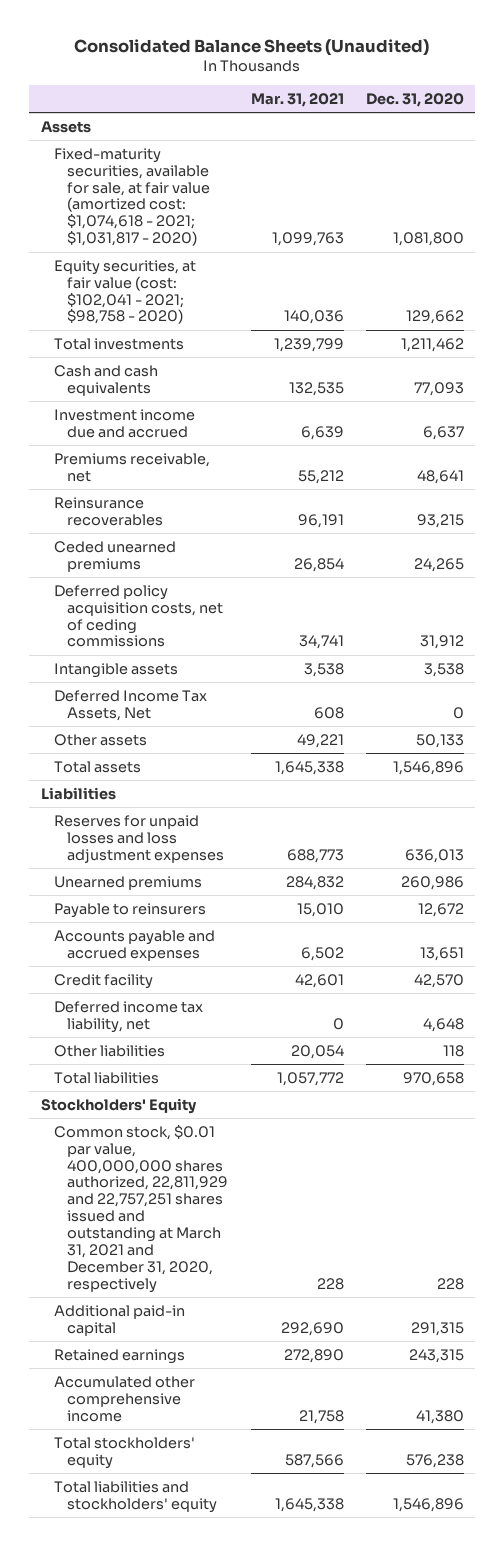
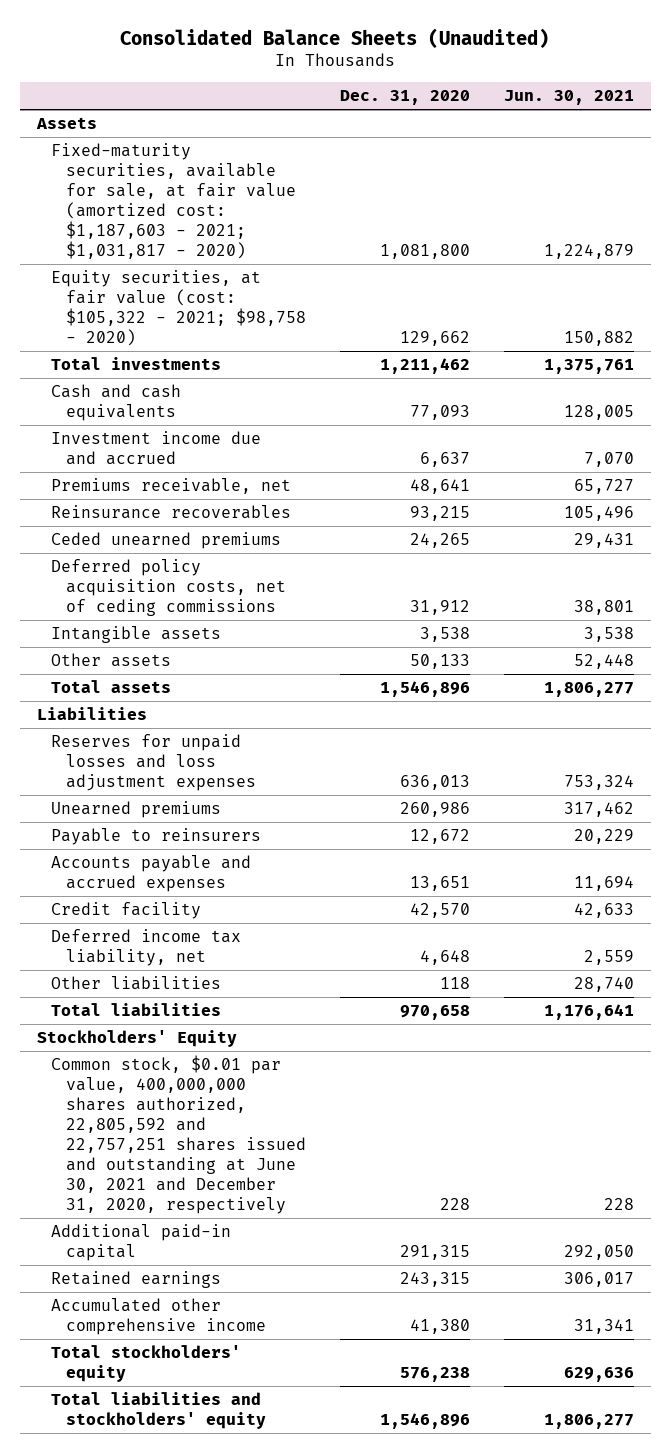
[250,92,344,107] Mar. 31, 2021 -> none
none -> [503,90,634,106] Jun. 30, 2021
[53,147,211,247] Fixed-maturity securities, available for sale, at fair value (amortized cost: $1,074,618 - 2021; $1,031,817 - 2020) -> [51,142,297,259] Fixed-maturity securities, available for sale, at fair value (amortized cost: $1,187,603 - 2021; $1,031,817 - 2020)
[53,259,196,325] Equity securities, at fair value (cost: $102,041 - 2021; $98,758 - 2020) -> [51,269,307,346] Equity securities, at fair value (cost: $105,322 - 2021; $98,758 - 2020)
[53,689,207,721] Deferred Income Tax Assets, Net -> none
[53,1124,229,1293] Common stock, $0.01 par value, 400,000,000 shares authorized, 22,811,929 and 22,757,251 shares issued and outstanding at March 31, 2021 and December 31, 2020, respectively -> [51,1054,307,1214] Common stock, $0.01 par value, 400,000,000 shares authorized, 22,805,592 and 22,757,251 shares issued and outstanding at June 30, 2021 and December 31, 2020, respectively

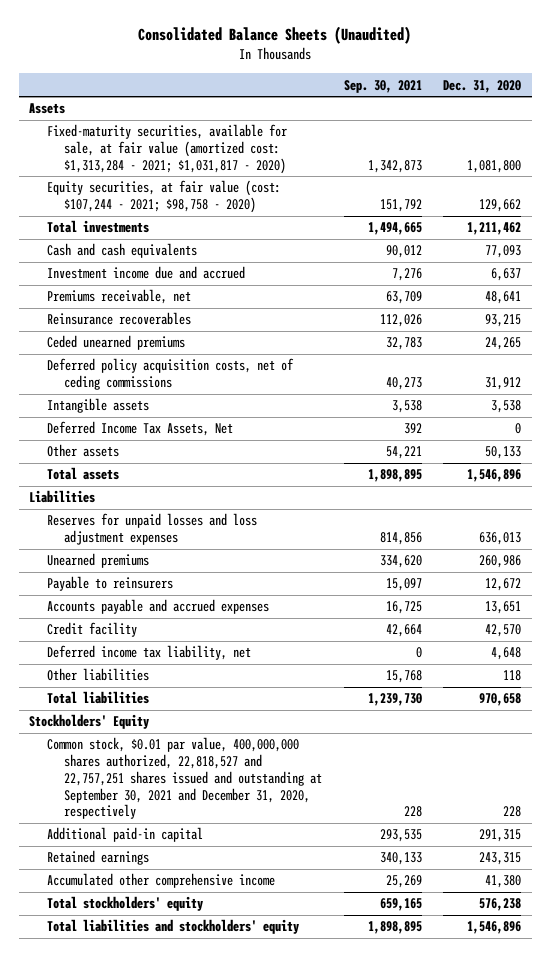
[503,90,634,106] Jun. 30, 2021 -> none
none -> [343,79,422,93] Sep. 30, 2021
[51,142,297,259] Fixed-maturity securities, available for sale, at fair value (amortized cost: $1,187,603 - 2021; $1,031,817 - 2020) -> [46,124,287,174] Fixed-maturity securities, available for sale, at fair value (amortized cost: $1,313,284 - 2021; $1,031,817 - 2020)
[51,269,307,346] Equity securities, at fair value (cost: $105,322 - 2021; $98,758 - 2020) -> [46,180,281,214] Equity securities, at fair value (cost: $107,244 - 2021; $98,758 - 2020)
none -> [46,421,233,437] Deferred Income Tax Assets, Net
[51,1054,307,1214] Common stock, $0.01 par value, 400,000,000 shares authorized, 22,805,592 and 22,757,251 shares issued and outstanding at June 30, 2021 and December 31, 2020, respectively -> [46,737,322,820] Common stock, $0.01 par value, 400,000,000 shares authorized, 22,818,527 and 22,757,251 shares issued and outstanding at September 30, 2021 and December 31, 2020, respectively

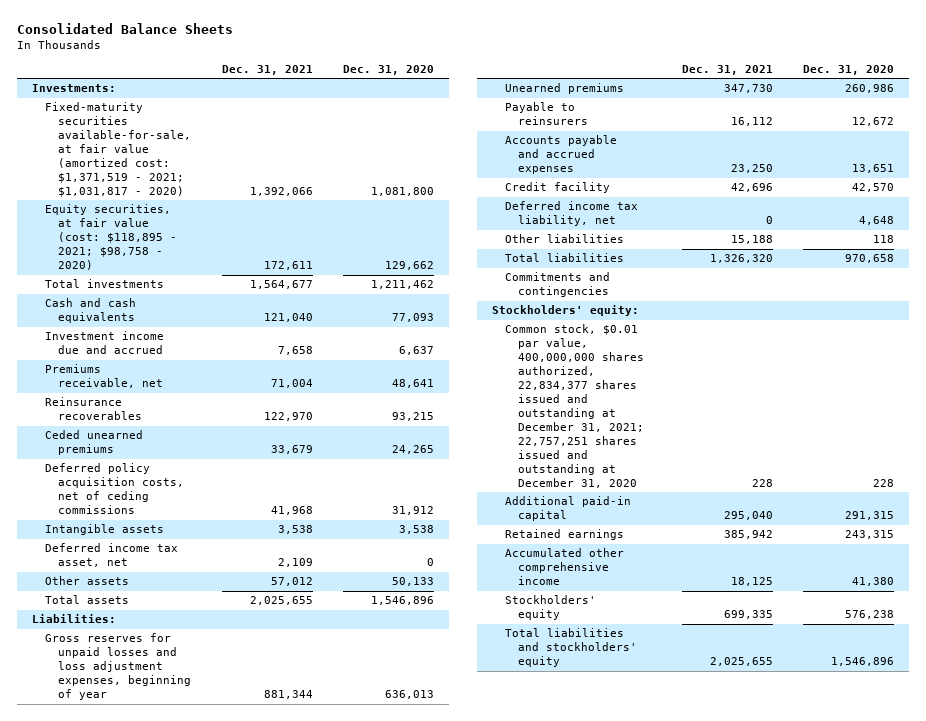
[138,26,412,45] Consolidated Balance Sheets (Unaudited) -> [16,22,233,34] Consolidated Balance Sheets
[343,79,422,93] Sep. 30, 2021 -> none
none -> [221,65,313,76] Dec. 31, 2021
[29,103,66,115] Assets -> none
none -> [31,84,116,93] Investments:
[46,124,287,174] Fixed-maturity securities, available for sale, at fair value (amortized cost: $1,313,284 - 2021; $1,031,817 - 2020) -> [45,102,192,198] Fixed-maturity securities available-for-sale, at fair value (amortized cost: $1,371,519 - 2021; $1,031,817 - 2020)
[46,180,281,214] Equity securities, at fair value (cost: $107,244 - 2021; $98,758 - 2020) -> [45,204,178,271] Equity securities, at fair value (cost: $118,895 - 2021; $98,758 - 2020)
[46,421,233,437] Deferred Income Tax Assets, Net -> [45,543,179,568] Deferred income tax asset, net
[29,490,96,504] Liabilities -> [31,614,116,624] Liabilities:
[46,513,257,546] Reserves for unpaid losses and loss adjustment expenses -> [45,633,192,701] Gross reserves for unpaid losses and loss adjustment expenses, beginning of year
none -> [505,272,611,298] Commitments and contingencies
[29,714,150,730] Stockholders' Equity -> [491,305,639,317] Stockholders' equity:
[46,737,322,820] Common stock, $0.01 par value, 400,000,000 shares authorized, 22,818,527 and 22,757,251 shares issued and outstanding at September 30, 2021 and December 31, 2020, respectively -> [505,324,645,488] Common stock, $0.01 par value, 400,000,000 shares authorized, 22,834,377 shares issued and outstanding at December 31, 2021; 22,757,251 shares issued and outstanding at December 31, 2020
[46,896,203,912] Total stockholders' equity -> [505,595,597,621] Stockholders' equity

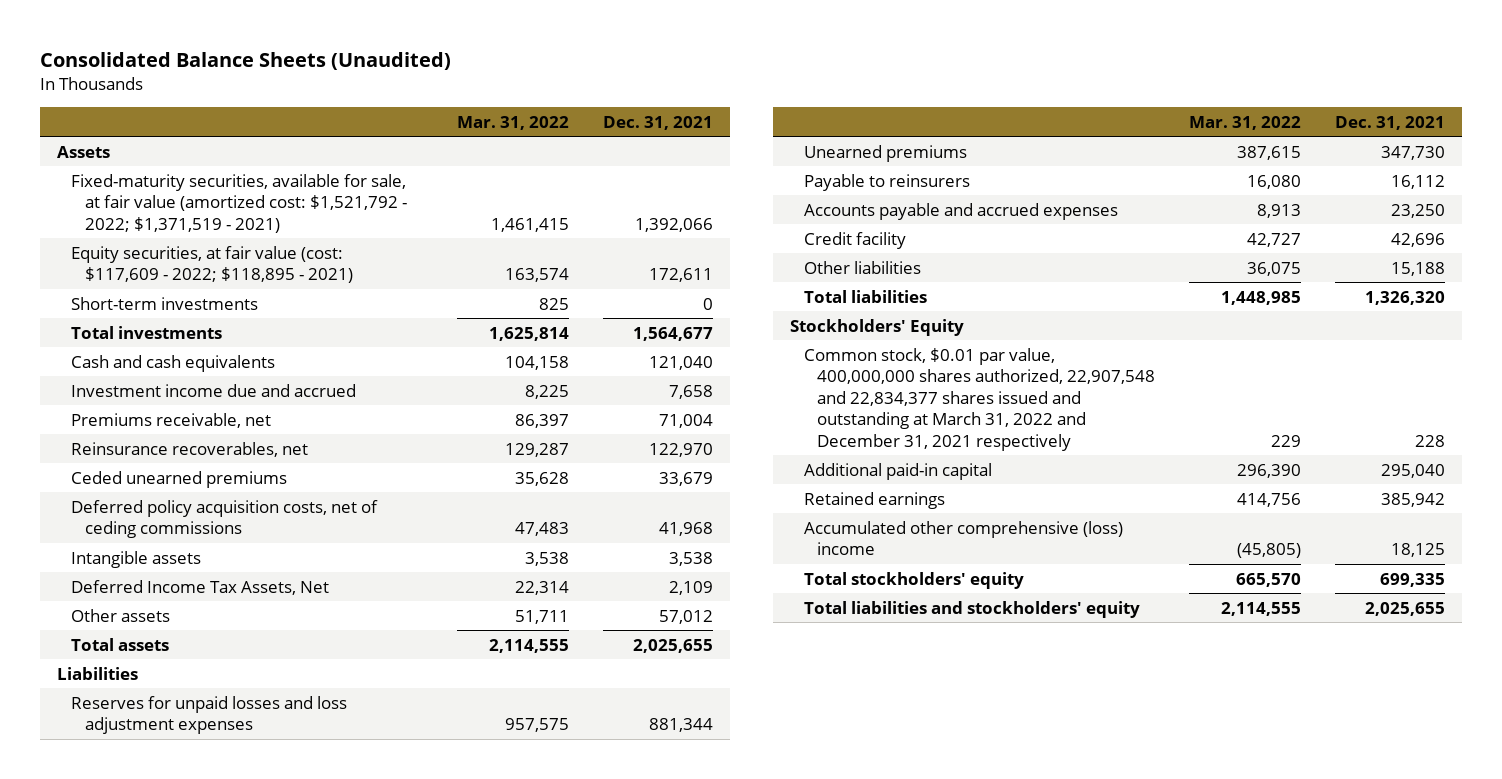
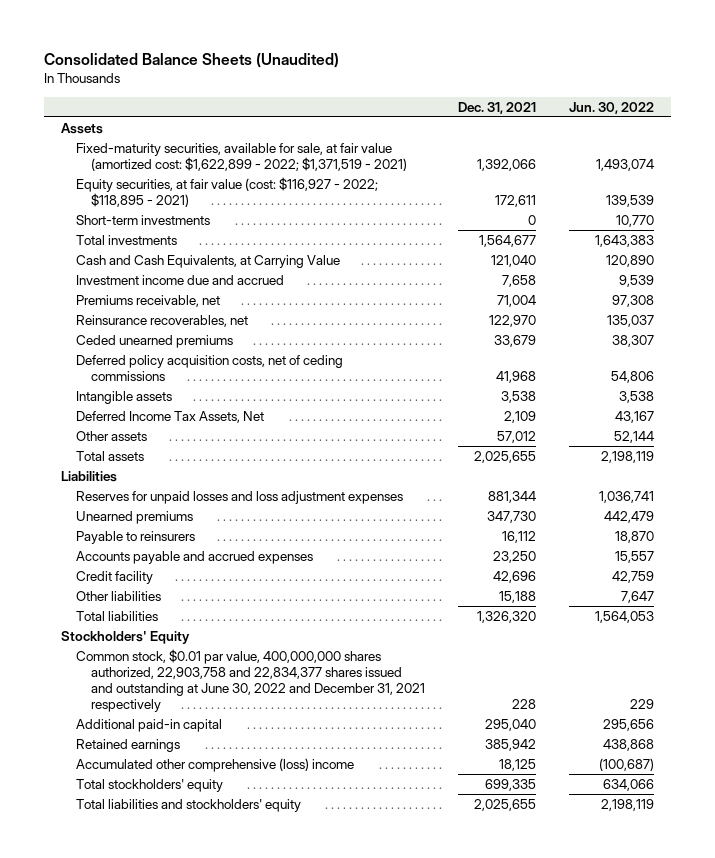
[456,115,569,130] Mar. 31, 2022 -> none
none -> [569,101,655,114] Jun. 30, 2022
[70,173,407,233] Fixed-maturity securities, available for sale, at fair value (amortized cost: $1,521,792 - 2022; $1,371,519 - 2021) -> [76,142,408,171] Fixed-maturity securities, available for sale, at fair value (amortized cost: $1,622,899 - 2022; $1,371,519 - 2021)
[70,245,353,284] Equity securities, at fair value (cost: $117,609 - 2022; $118,895 - 2021) -> [76,176,379,207] Equity securities, at fair value (cost: $116,927 - 2022; $118,895 - 2021)
[70,354,275,372] Cash and cash equivalents -> [76,254,341,268] Cash and Cash Equivalents, at Carrying Value
[803,347,1156,451] Common stock, $0.01 par value, 400,000,000 shares authorized, 22,907,548 and 22,834,377 shares issued and outstanding at March 31, 2022 and December 31, 2021 respectively -> [76,648,426,712] Common stock, $0.01 par value, 400,000,000 shares authorized, 22,903,758 and 22,834,377 shares issued and outstanding at June 30, 2022 and December 31, 2021 respectively

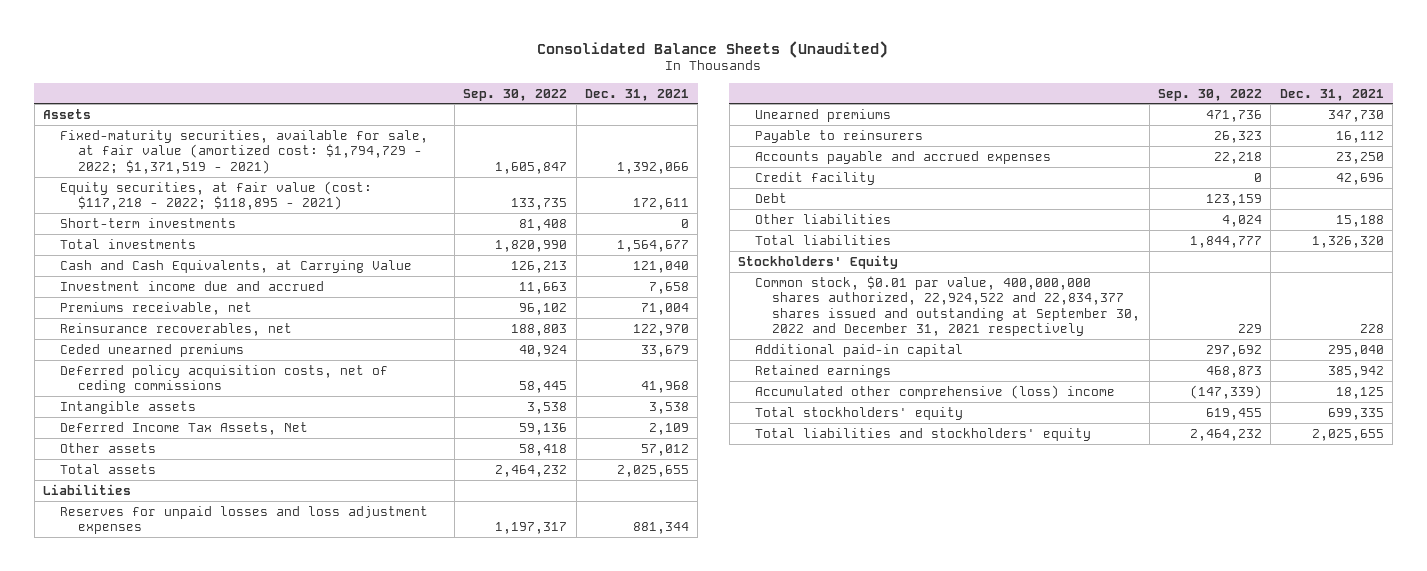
[569,101,655,114] Jun. 30, 2022 -> none
none -> [463,88,568,101] Sep. 30, 2022
[76,142,408,171] Fixed-maturity securities, available for sale, at fair value (amortized cost: $1,622,899 - 2022; $1,371,519 - 2021) -> [60,129,429,174] Fixed-maturity securities, available for sale, at fair value (amortized cost: $1,794,729 - 2022; $1,371,519 - 2021)
[76,176,379,207] Equity securities, at fair value (cost: $116,927 - 2022; $118,895 - 2021) -> [60,180,373,211] Equity securities, at fair value (cost: $117,218 - 2022; $118,895 - 2021)
none -> [755,192,788,203] Debt
[76,648,426,712] Common stock, $0.01 par value, 400,000,000 shares authorized, 22,903,758 and 22,834,377 shares issued and outstanding at June 30, 2022 and December 31, 2021 respectively -> [755,275,1141,337] Common stock, $0.01 par value, 400,000,000 shares authorized, 22,924,522 and 22,834,377 shares issued and outstanding at September 30, 2022 and December 31, 2021 respectively

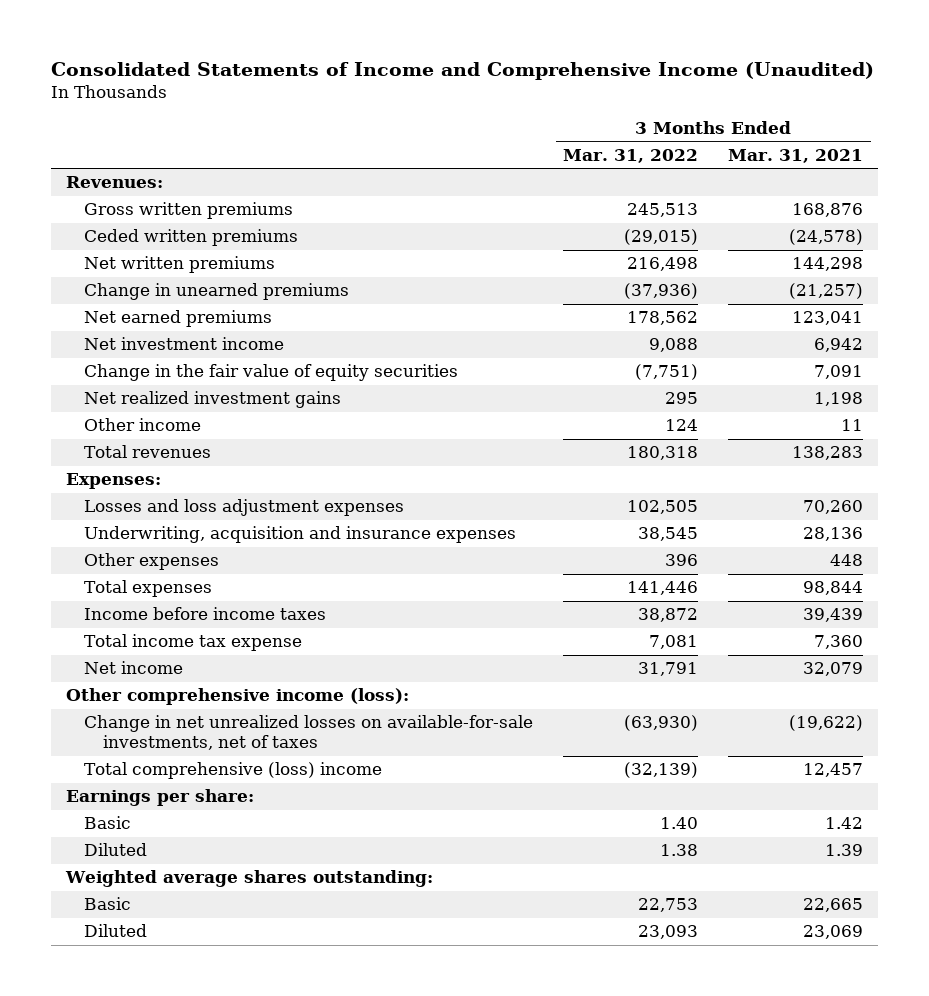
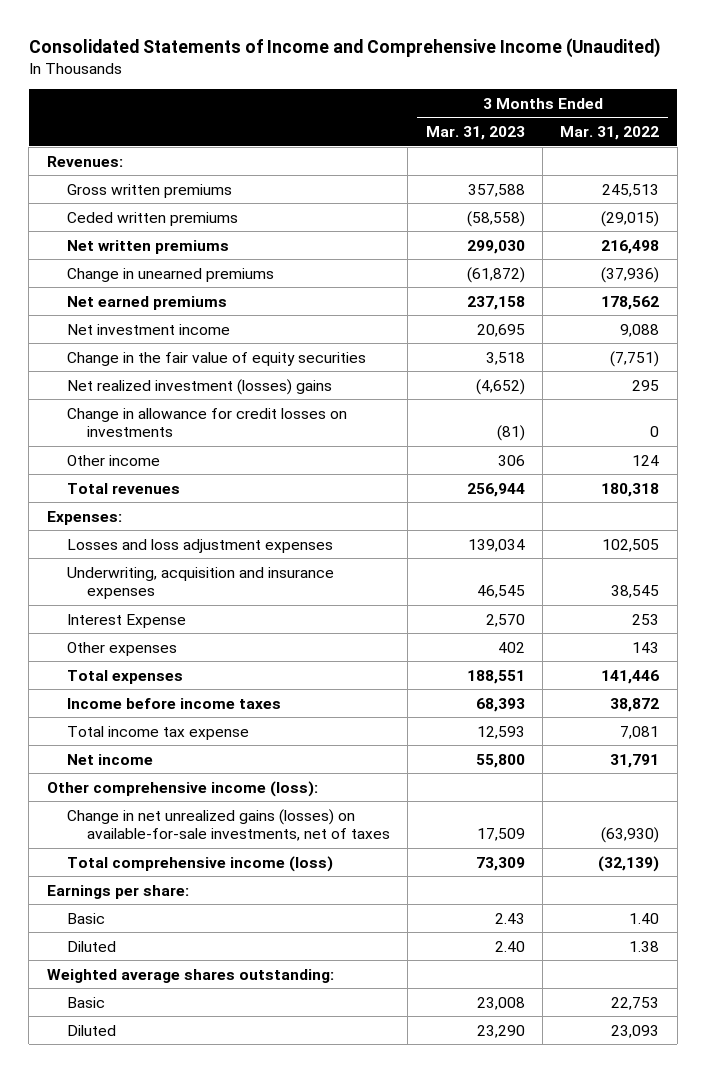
[728,148,864,163] Mar. 31, 2021 -> none
none -> [425,125,525,140] Mar. 31, 2023
[84,391,342,409] Net realized investment gains -> [66,378,332,395] Net realized investment (losses) gains
none -> [66,407,347,438] Change in allowance for credit losses on investments
none -> [66,613,186,628] Interest Expense
[665,554,699,567] 396 -> [632,641,660,653] 143
[84,715,534,751] Change in net unrealized losses on available-for-sale investments, net of taxes -> [66,808,390,842] Change in net unrealized gains (losses) on available-for-sale investments, net of taxes
[84,762,383,780] Total comprehensive (loss) income -> [66,855,333,872] Total comprehensive income (loss)

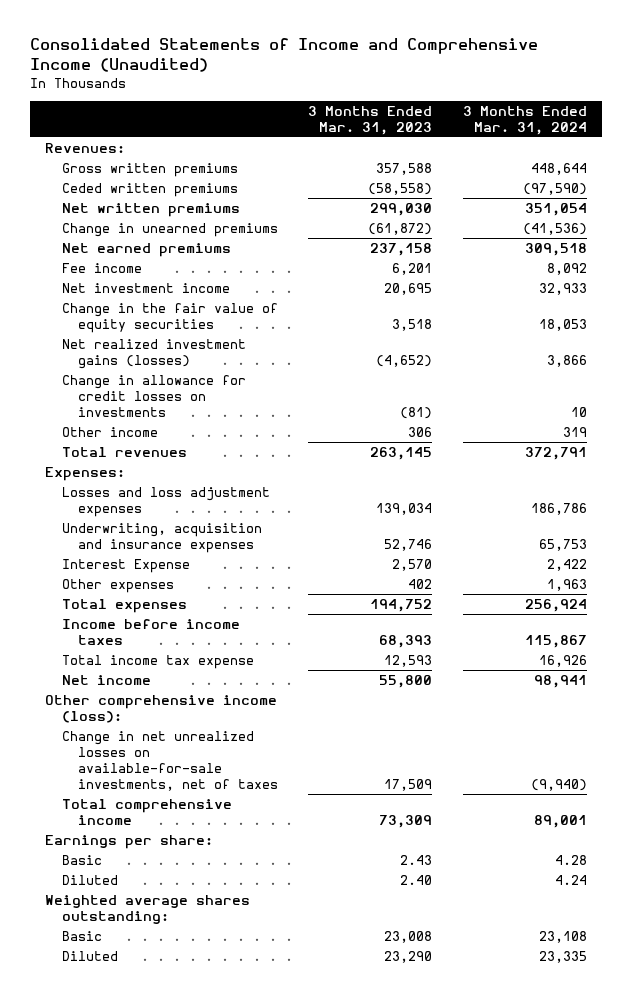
[560,125,660,140] Mar. 31, 2022 -> none
none -> [462,105,587,135] 3 Months Ended Mar. 31, 2024
none -> [61,262,142,273] Fee income
[66,378,332,395] Net realized investment (losses) gains -> [61,338,246,369] Net realized investment gains (losses)
[466,482,525,497] 256,944 -> [370,446,433,460] 263,145
[476,585,525,599] 46,545 -> [384,538,433,551] 52,746
[466,669,525,684] 188,551 -> [370,598,433,612] 194,752
[66,808,390,842] Change in net unrealized gains (losses) on available-for-sale investments, net of taxes -> [61,730,278,791] Change in net unrealized losses on available-for-sale investments, net of taxes
[66,855,333,872] Total comprehensive income (loss) -> [61,798,232,825] Total comprehensive income

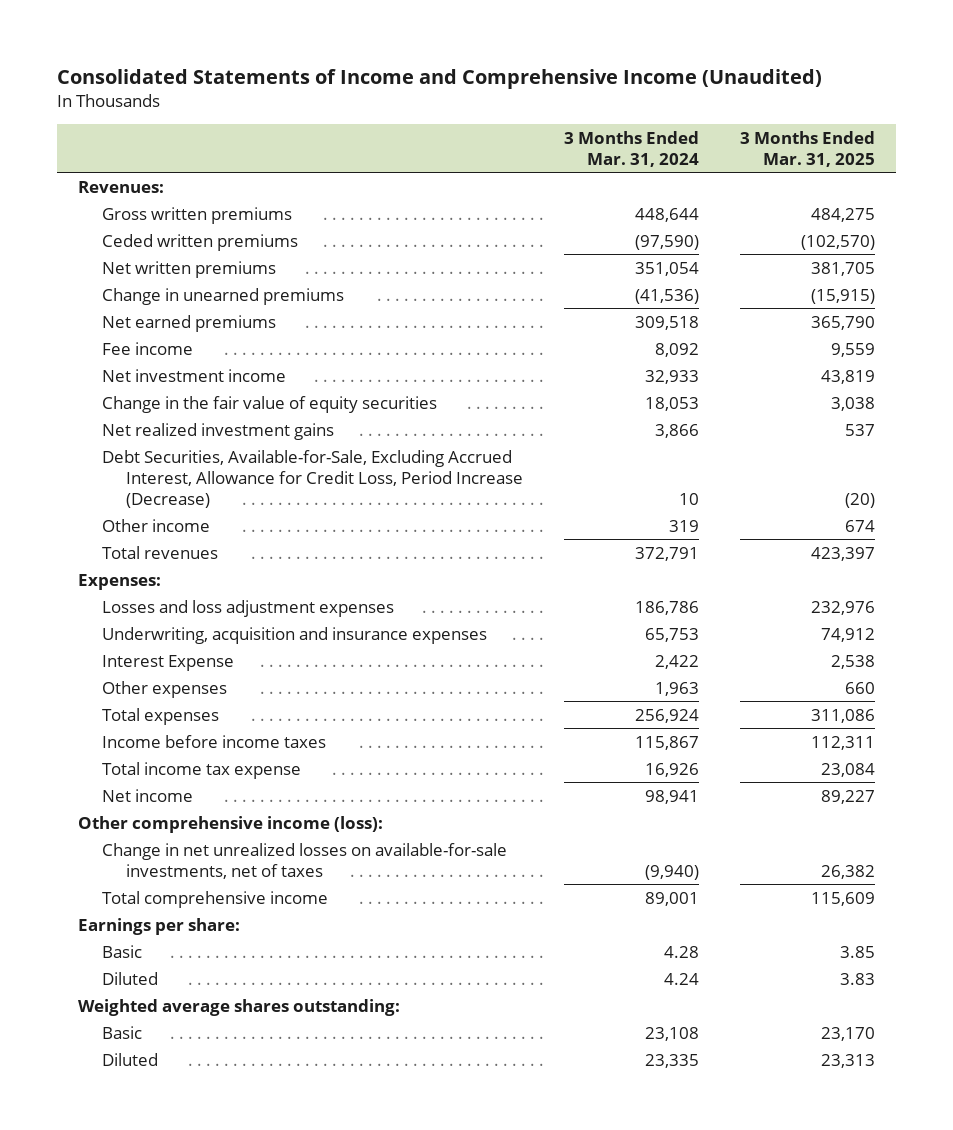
[308,105,433,135] 3 Months Ended Mar. 31, 2023 -> none
none -> [740,130,876,167] 3 Months Ended Mar. 31, 2025
[61,374,246,417] Change in allowance for credit losses on investments -> none
[61,338,246,369] Net realized investment gains (losses) -> [101,422,334,440] Net realized investment gains
none -> [101,449,523,508] Debt Securities, Available-for-Sale, Excluding Accrued Interest, Allowance for Credit Loss, Period Increase (Decrease)

